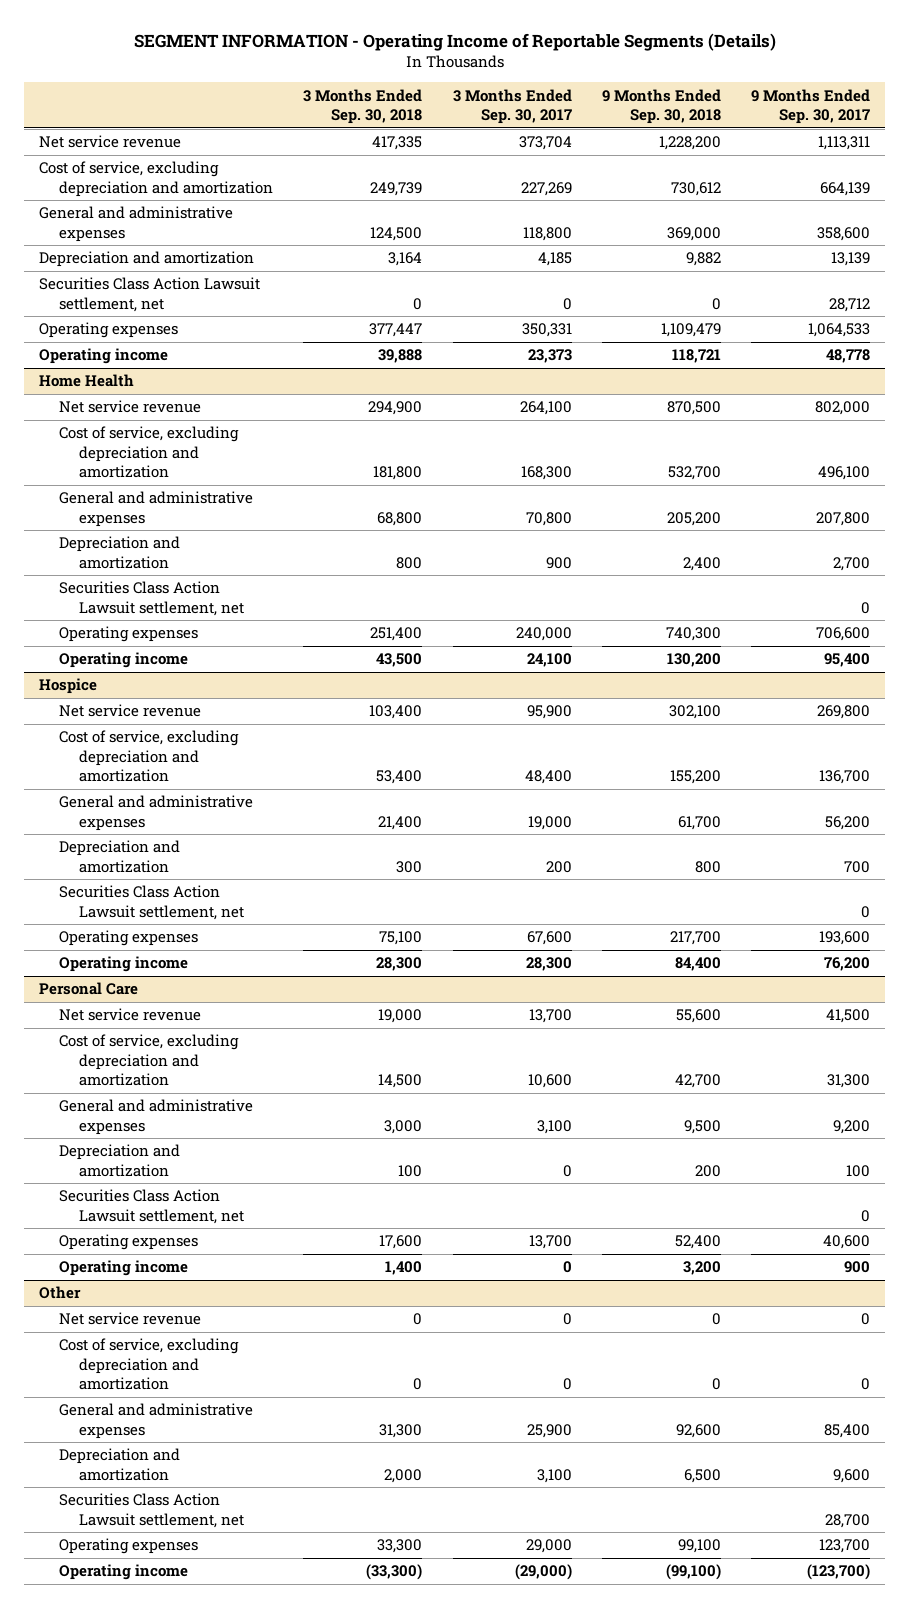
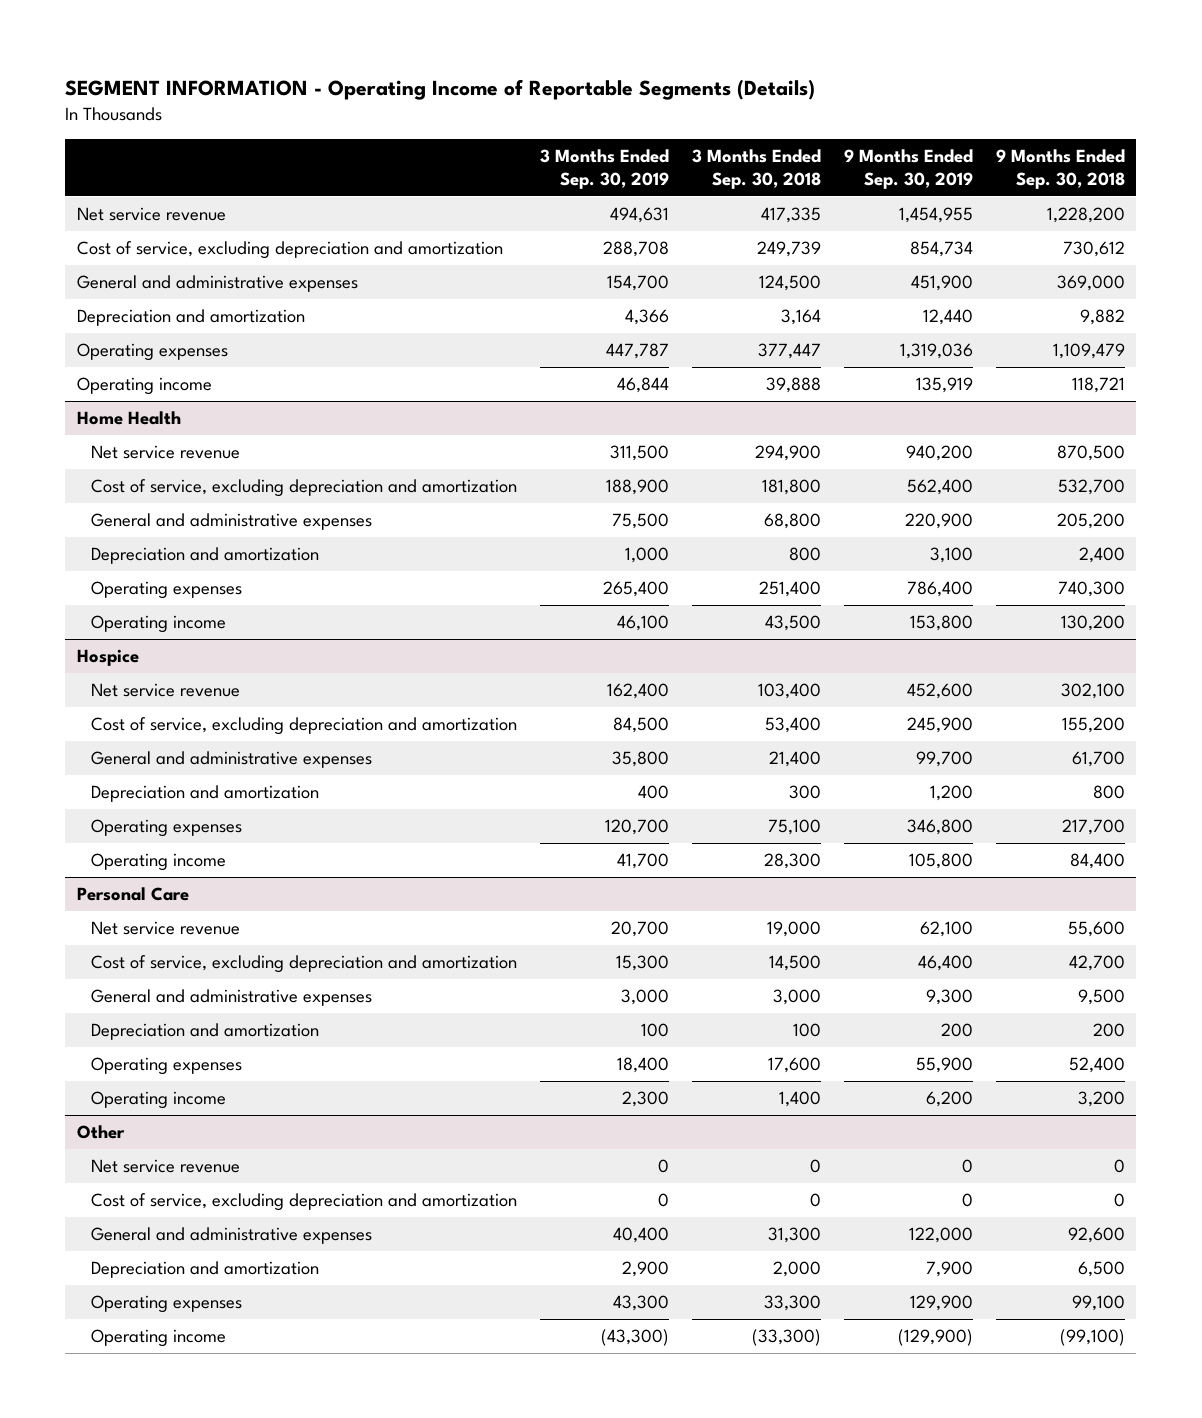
[452,88,572,125] 3 Months Ended Sep. 30, 2017 -> none
[750,88,870,125] 9 Months Ended Sep. 30, 2017 -> none
none -> [539,148,669,190] 3 Months Ended Sep. 30, 2019
none -> [843,148,973,190] 9 Months Ended Sep. 30, 2019
[39,277,261,312] Securities Class Action Lawsuit settlement, net -> none
[59,581,245,616] Securities Class Action Lawsuit settlement, net -> none
[59,885,245,920] Securities Class Action Lawsuit settlement, net -> none
[59,1189,245,1224] Securities Class Action Lawsuit settlement, net -> none
[59,1493,245,1528] Securities Class Action Lawsuit settlement, net -> none

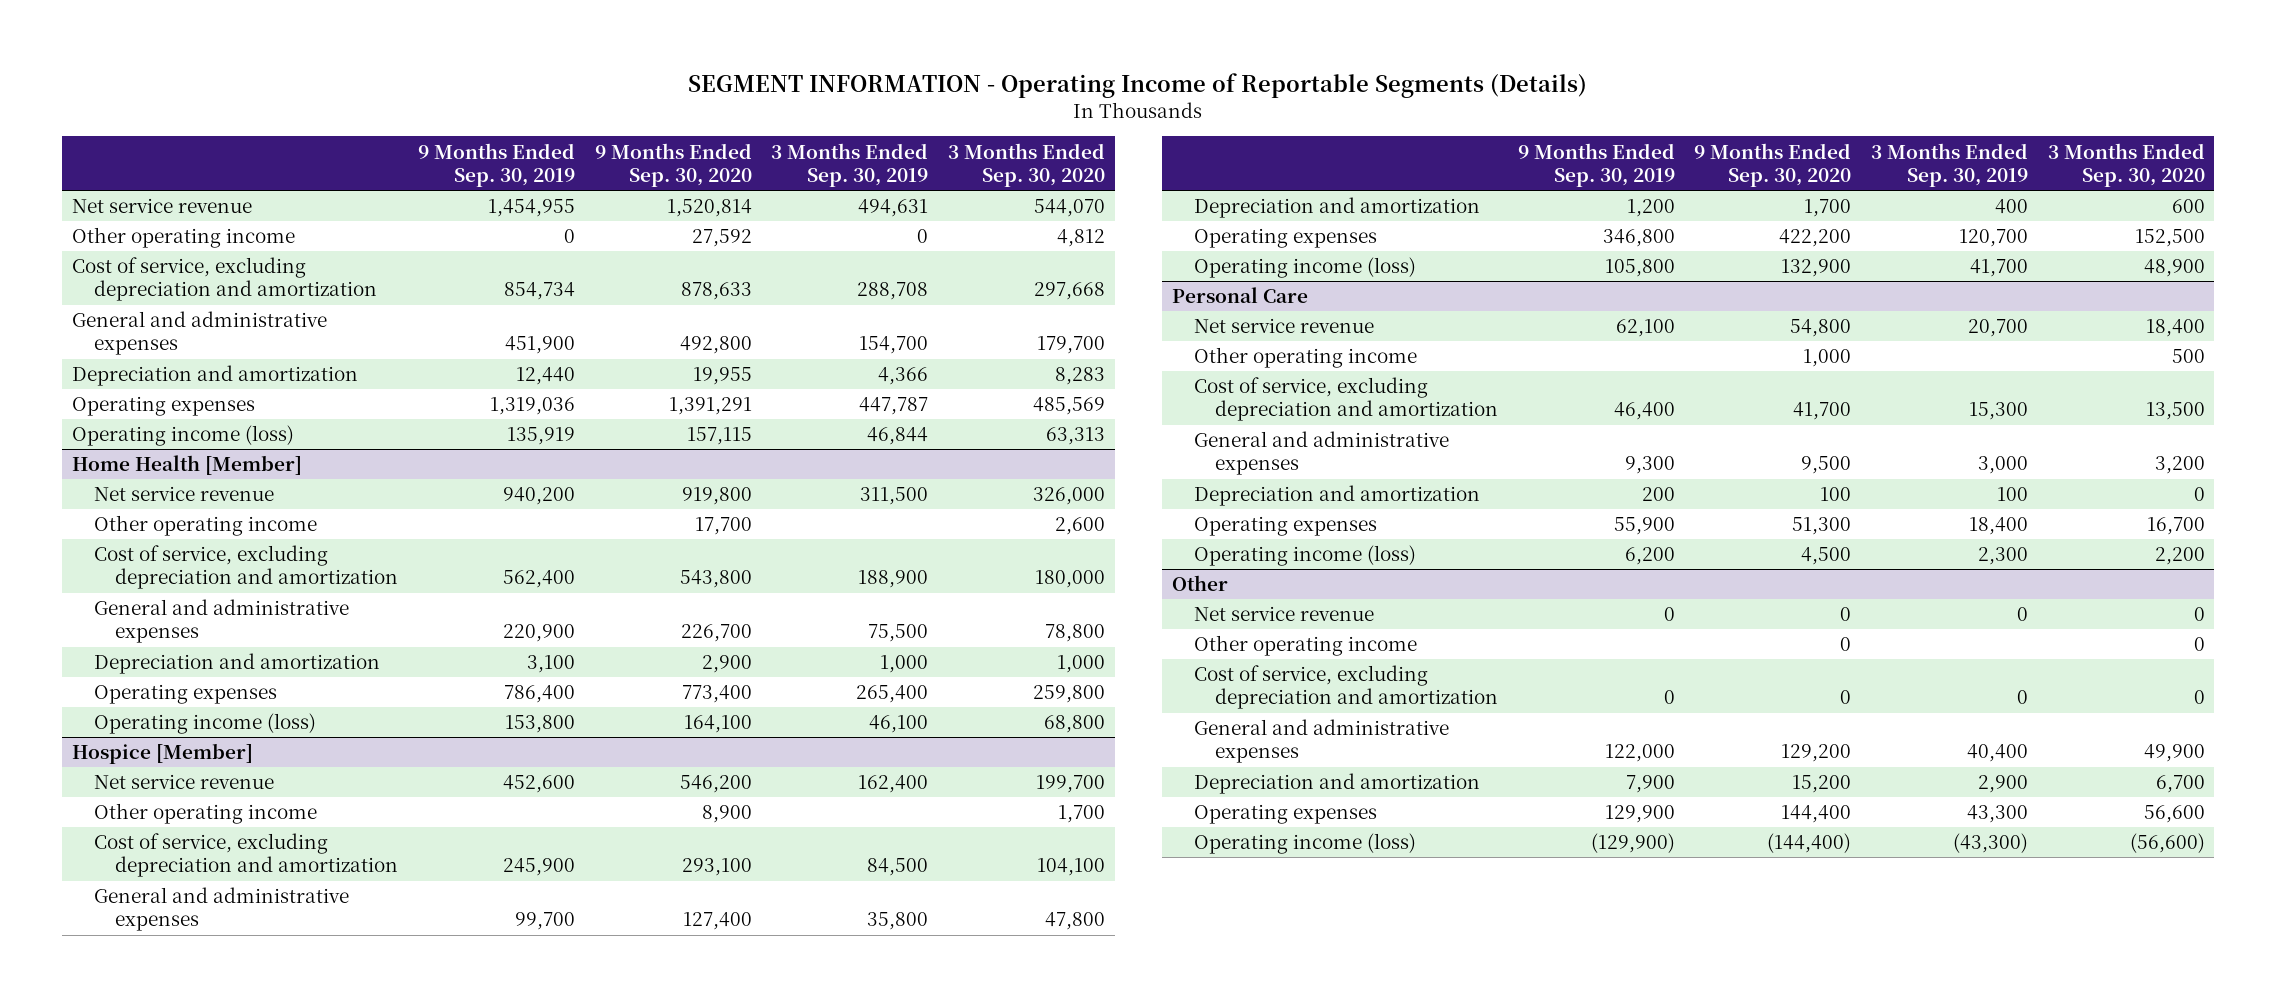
[691,148,821,190] 3 Months Ended Sep. 30, 2018 -> none
[995,148,1125,190] 9 Months Ended Sep. 30, 2018 -> none
none -> [594,142,752,187] 9 Months Ended Sep. 30, 2020
none -> [947,142,1105,187] 3 Months Ended Sep. 30, 2020
none -> [72,227,296,249] Other operating income
[76,377,212,396] Operating income -> [72,425,295,447] Operating income (loss)
[76,411,181,426] Home Health -> [72,455,303,476] Home Health [Member]
none -> [93,515,317,537] Other operating income
[90,615,226,634] Operating income -> [93,713,316,735] Operating income (loss)
[76,649,139,667] Hospice -> [72,743,254,765] Hospice [Member]
none -> [93,803,317,825] Other operating income
[90,853,226,872] Operating income -> [1193,257,1416,279] Operating income (loss)
none -> [1193,347,1417,369] Other operating income
[90,1091,226,1110] Operating income -> [1193,545,1416,567] Operating income (loss)
none -> [1193,635,1417,657] Other operating income
[90,1329,226,1348] Operating income -> [1193,833,1416,855] Operating income (loss)

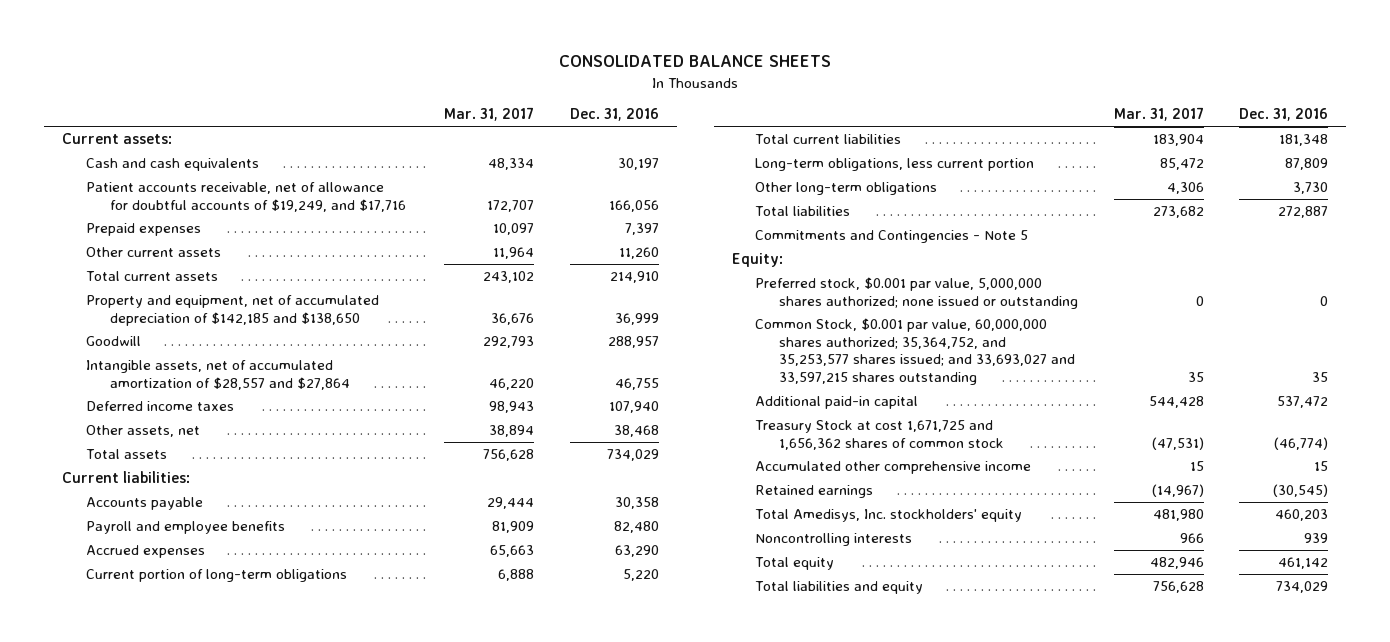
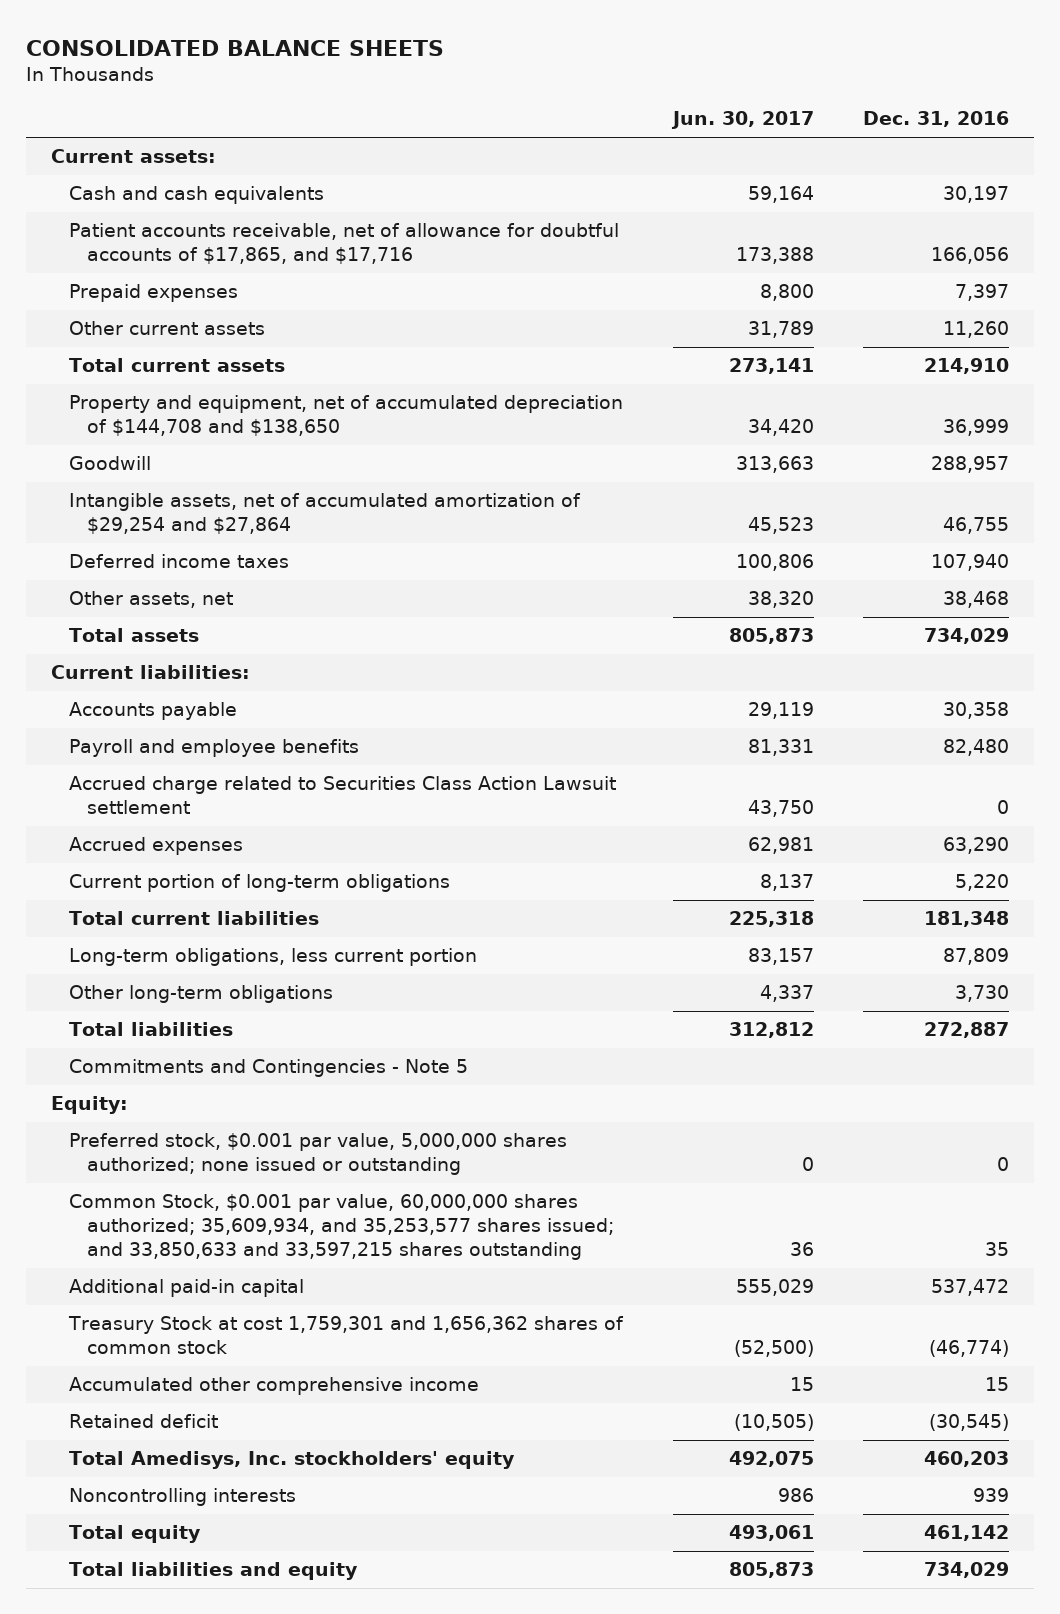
[444,107,535,122] Mar. 31, 2017 -> none
none -> [670,111,814,130] Jun. 30, 2017
[85,181,406,212] Patient accounts receivable, net of allowance for doubtful accounts of $19,249, and $17,716 -> [69,223,620,265] Patient accounts receivable, net of allowance for doubtful accounts of $17,865, and $17,716
[85,294,379,326] Property and equipment, net of accumulated depreciation of $142,185 and $138,650 -> [69,395,624,437] Property and equipment, net of accumulated depreciation of $144,708 and $138,650
[85,359,350,390] Intangible assets, net of accumulated amortization of $28,557 and $27,864 -> [69,493,582,535] Intangible assets, net of accumulated amortization of $29,254 and $27,864
none -> [69,776,617,815] Accrued charge related to Securities Class Action Lawsuit settlement
[755,317,1076,385] Common Stock, $0.001 par value, 60,000,000 shares authorized; 35,364,752, and 35,253,577 shares issued; and 33,693,027 and 33,597,215 shares outstanding -> [69,1194,615,1261] Common Stock, $0.001 par value, 60,000,000 shares authorized; 35,609,934, and 35,253,577 shares issued; and 33,850,633 and 33,597,215 shares outstanding
[755,419,1005,450] Treasury Stock at cost 1,671,725 and 1,656,362 shares of common stock -> [68,1316,625,1355] Treasury Stock at cost 1,759,301 and 1,656,362 shares of common stock
[755,484,874,498] Retained earnings -> [69,1414,219,1429] Retained deficit

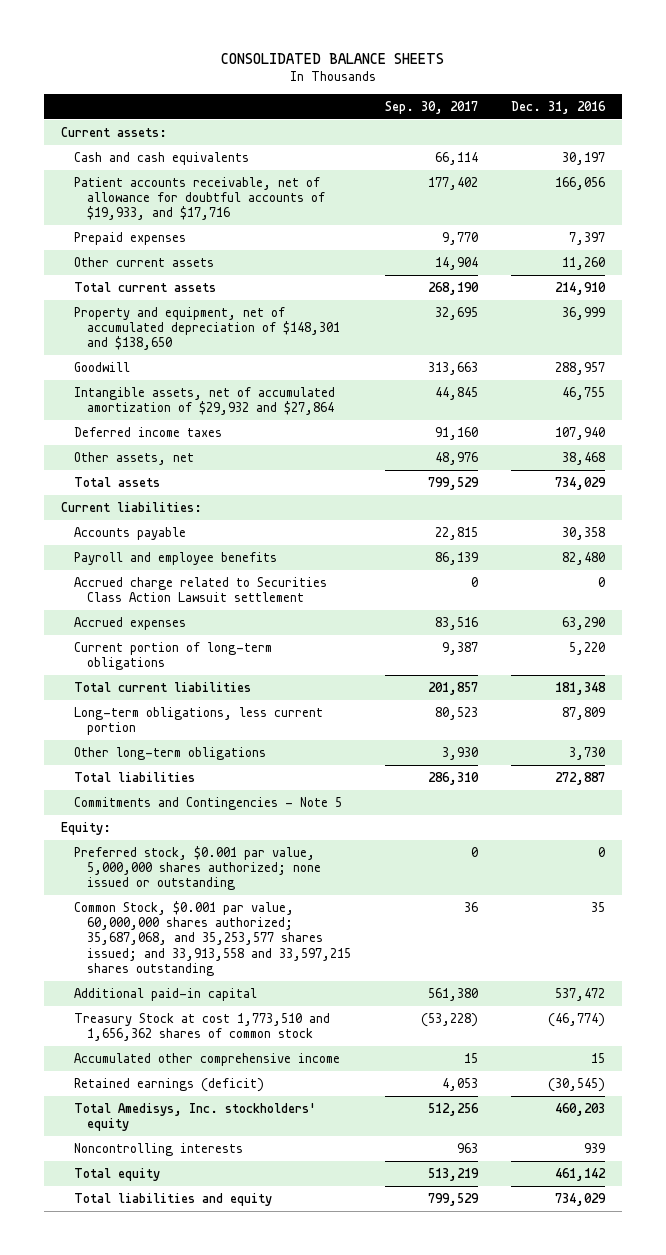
[670,111,814,130] Jun. 30, 2017 -> none
none -> [384,100,478,114] Sep. 30, 2017
[69,223,620,265] Patient accounts receivable, net of allowance for doubtful accounts of $17,865, and $17,716 -> [74,176,326,221] Patient accounts receivable, net of allowance for doubtful accounts of $19,933, and $17,716
[69,395,624,437] Property and equipment, net of accumulated depreciation of $144,708 and $138,650 -> [74,306,341,351] Property and equipment, net of accumulated depreciation of $148,301 and $138,650
[69,493,582,535] Intangible assets, net of accumulated amortization of $29,254 and $27,864 -> [74,386,336,416] Intangible assets, net of accumulated amortization of $29,932 and $27,864
[69,1194,615,1261] Common Stock, $0.001 par value, 60,000,000 shares authorized; 35,609,934, and 35,253,577 shares issued; and 33,850,633 and 33,597,215 shares outstanding -> [74,900,352,977] Common Stock, $0.001 par value, 60,000,000 shares authorized; 35,687,068, and 35,253,577 shares issued; and 33,913,558 and 33,597,215 shares outstanding
[68,1316,625,1355] Treasury Stock at cost 1,759,301 and 1,656,362 shares of common stock -> [74,1012,331,1042] Treasury Stock at cost 1,773,510 and 1,656,362 shares of common stock
[69,1414,219,1429] Retained deficit -> [74,1077,265,1092] Retained earnings (deficit)

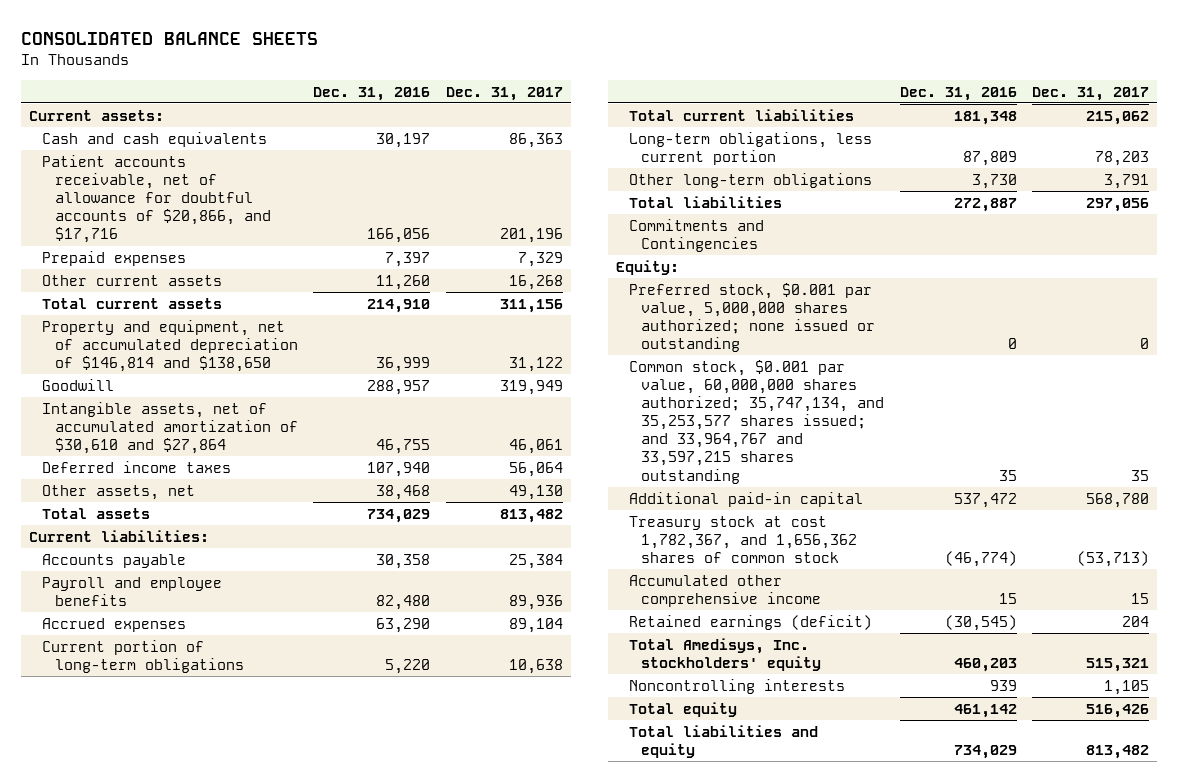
[384,100,478,114] Sep. 30, 2017 -> none
none -> [445,86,563,101] Dec. 31, 2017
[74,176,326,221] Patient accounts receivable, net of allowance for doubtful accounts of $19,933, and $17,716 -> [41,154,271,244] Patient accounts receivable, net of allowance for doubtful accounts of $20,866, and $17,716
[74,306,341,351] Property and equipment, net of accumulated depreciation of $148,301 and $138,650 -> [41,319,298,373] Property and equipment, net of accumulated depreciation of $146,814 and $138,650
[74,386,336,416] Intangible assets, net of accumulated amortization of $29,932 and $27,864 -> [41,401,298,455] Intangible assets, net of accumulated amortization of $30,610 and $27,864
[74,576,328,603] Accrued charge related to Securities Class Action Lawsuit settlement -> none
[74,796,343,810] Commitments and Contingencies - Note 5 -> [628,218,764,252] Commitments and Contingencies
[74,900,352,977] Common Stock, $0.001 par value, 60,000,000 shares authorized; 35,687,068, and 35,253,577 shares issued; and 33,913,558 and 33,597,215 shares outstanding -> [628,359,885,484] Common stock, $0.001 par value, 60,000,000 shares authorized; 35,747,134, and 35,253,577 shares issued; and 33,964,767 and 33,597,215 shares outstanding
[74,1012,331,1042] Treasury Stock at cost 1,773,510 and 1,656,362 shares of common stock -> [628,515,858,564] Treasury stock at cost 1,782,367, and 1,656,362 shares of common stock

